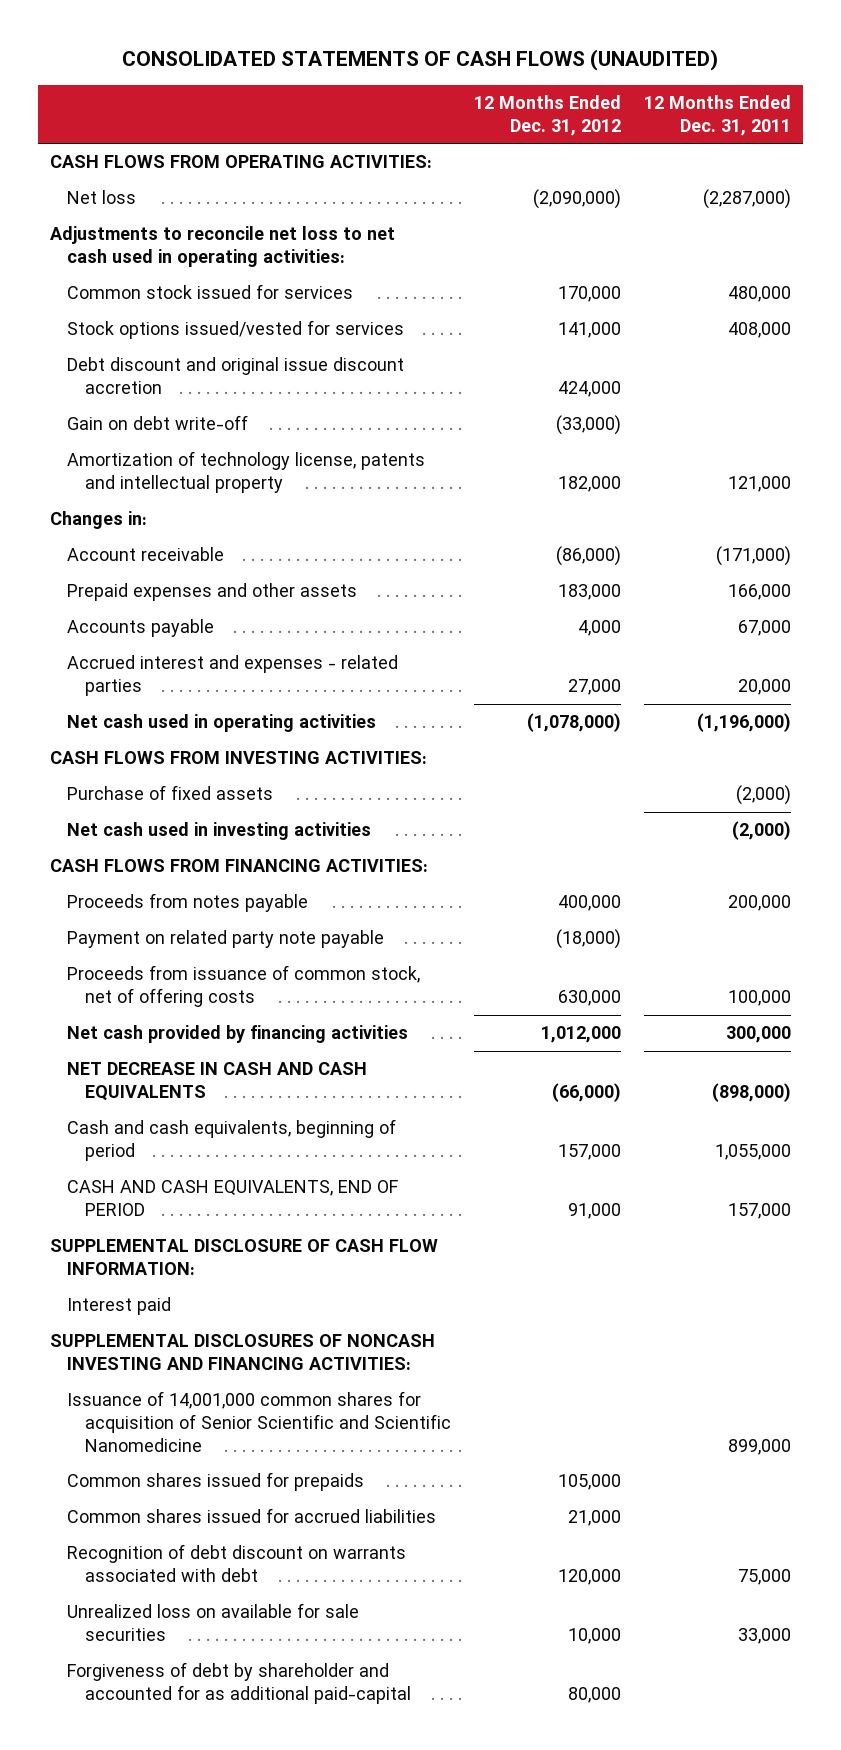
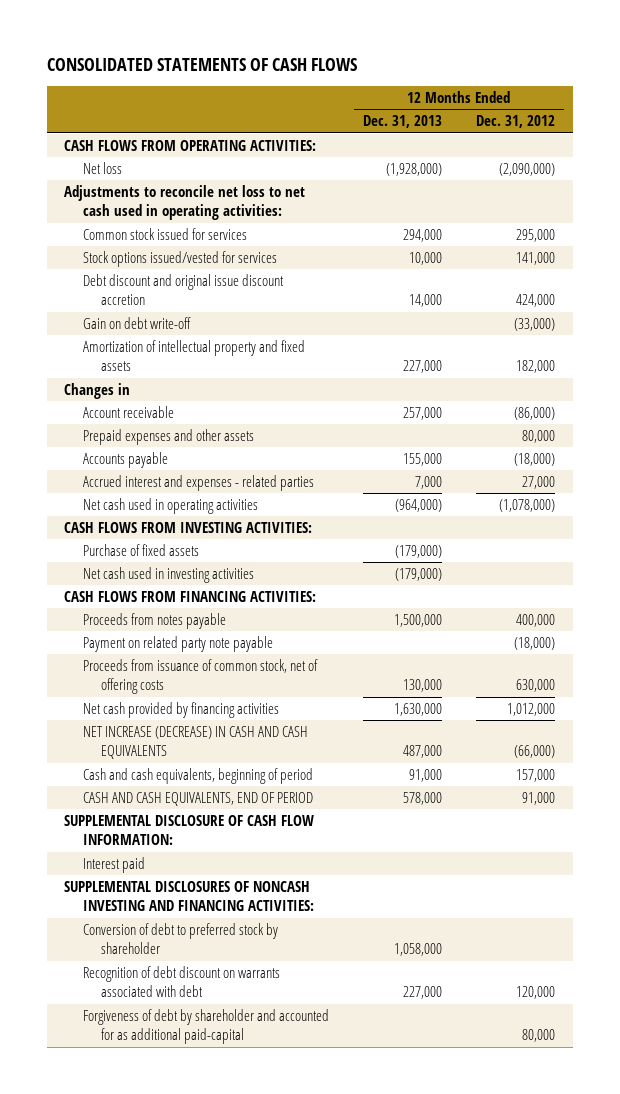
[122,49,719,72] CONSOLIDATED STATEMENTS OF CASH FLOWS (UNAUDITED) -> [47,57,358,71] CONSOLIDATED STATEMENTS OF CASH FLOWS
[643,94,791,136] 12 Months Ended Dec. 31, 2011 -> none
none -> [362,115,442,129] Dec. 31, 2013
[557,286,621,303] 170,000 -> [516,229,556,243] 295,000
[67,451,426,494] Amortization of technology license, patents and intellectual property -> [82,340,305,372] Amortization of intellectual property and fixed assets
[49,511,147,530] Changes in: -> [64,383,131,400] Changes in
[557,584,621,601] 183,000 -> [522,430,556,444] 80,000
[577,620,621,637] 4,000 -> [514,453,556,467] (18,000)
[67,1062,368,1102] NET DECREASE IN CASH AND CASH EQUIVALENTS -> [82,726,308,760] NET INCREASE (DECREASE) IN CASH AND CASH EQUIVALENTS
[67,1391,451,1452] Issuance of 14,001,000 common shares for acquisition of Senior Scientific and Scientific Nanomedicine -> none
[67,1472,365,1492] Common shares issued for prepaids -> none
[67,1508,437,1524] Common shares issued for accrued liabilities -> none
none -> [82,923,278,955] Conversion of debt to preferred stock by shareholder
[67,1603,360,1642] Unrealized loss on available for sale securities -> none

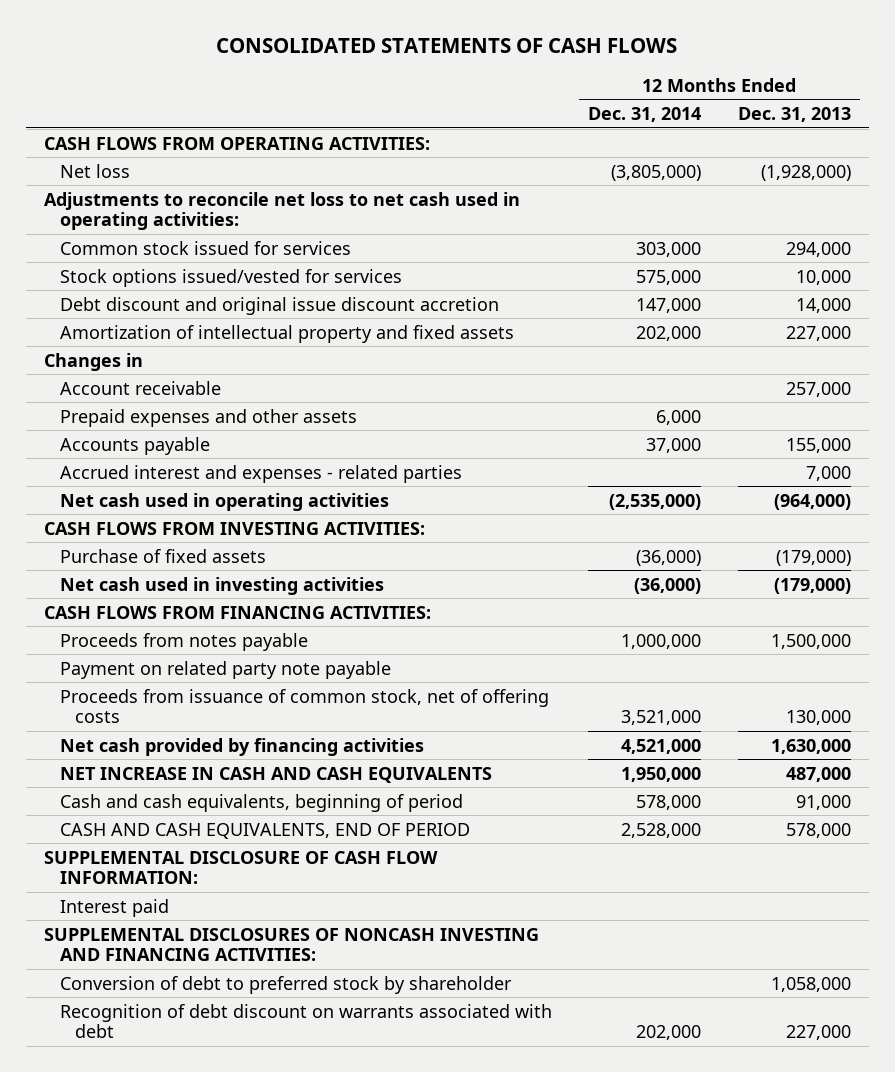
[476,115,556,129] Dec. 31, 2012 -> none
none -> [588,106,702,122] Dec. 31, 2014
[82,317,191,330] Gain on debt write-off -> none
[82,726,308,760] NET INCREASE (DECREASE) IN CASH AND CASH EQUIVALENTS -> [59,766,492,783] NET INCREASE IN CASH AND CASH EQUIVALENTS
[82,1009,329,1045] Forgiveness of debt by shareholder and accounted for as additional paid-capital -> none

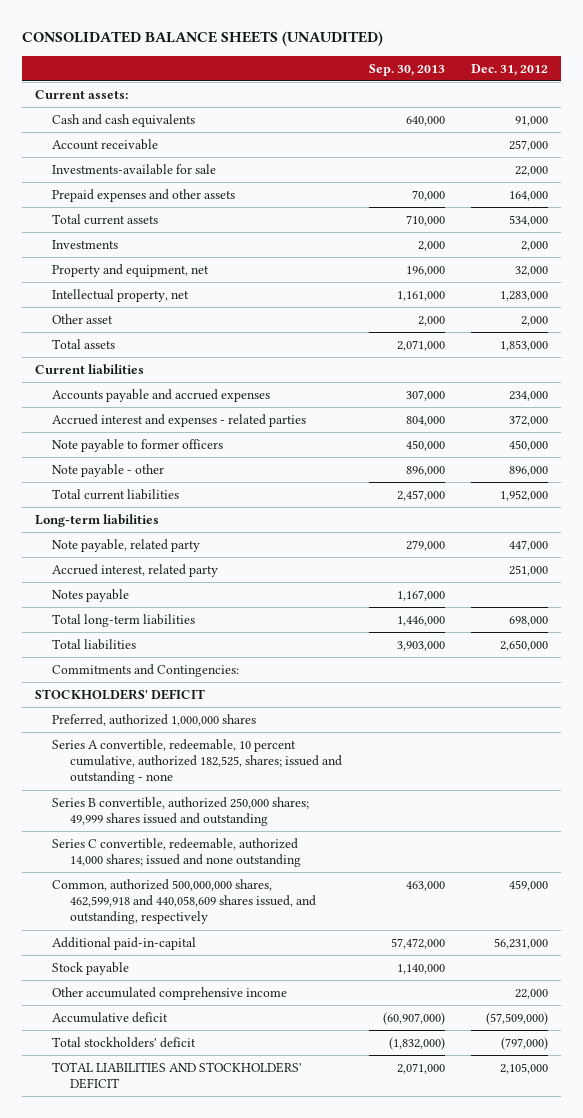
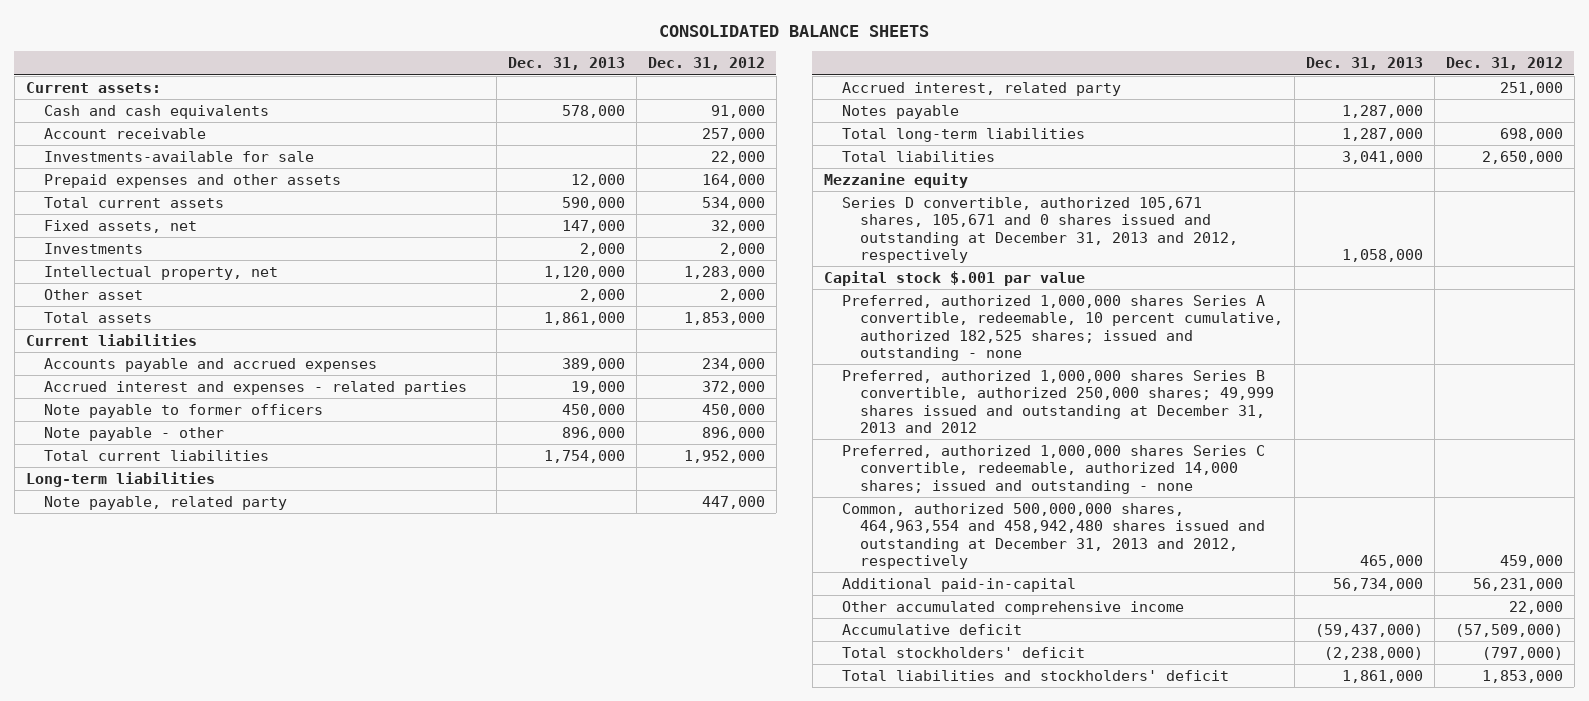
[21,31,383,47] CONSOLIDATED BALANCE SHEETS (UNAUDITED) -> [659,24,930,37] CONSOLIDATED BALANCE SHEETS
[368,63,445,76] Sep. 30, 2013 -> none
none -> [507,57,625,71] Dec. 31, 2013
none -> [43,220,197,234] Fixed assets, net
[52,263,210,277] Property and equipment, net -> none
[52,663,240,677] Commitments and Contingencies: -> none
[34,688,205,700] STOCKHOLDERS' DEFICIT -> none
[52,713,257,726] Preferred, authorized 1,000,000 shares -> none
none -> [823,173,968,189] Mezzanine equity
none -> [841,197,1238,263] Series D convertible, authorized 105,671 shares, 105,671 and 0 shares issued and outstanding at December 31, 2013 and 2012, respectively
none -> [823,271,1085,287] Capital stock $.001 par value
[52,738,343,785] Series A convertible, redeemable, 10 percent cumulative, authorized 182,525, shares; issued and outstanding - none -> [841,295,1283,361] Preferred, authorized 1,000,000 shares Series A convertible, redeemable, 10 percent cumulative, authorized 182,525 shares; issued and outstanding - none
[52,796,310,827] Series B convertible, authorized 250,000 shares; 49,999 shares issued and outstanding -> [841,370,1274,433] Preferred, authorized 1,000,000 shares Series B convertible, authorized 250,000 shares; 49,999 shares issued and outstanding at December 31, 2013 and 2012
[52,837,302,868] Series C convertible, redeemable, authorized 14,000 shares; issued and none outstanding -> [841,445,1265,494] Preferred, authorized 1,000,000 shares Series C convertible, redeemable, authorized 14,000 shares; issued and outstanding - none
[52,878,317,925] Common, authorized 500,000,000 shares, 462,599,918 and 440,058,609 shares issued, and outstanding, respectively -> [841,503,1265,569] Common, authorized 500,000,000 shares, 464,963,554 and 458,942,480 shares issued and outstanding at December 31, 2013 and 2012, respectively
[52,961,130,975] Stock payable -> none
[52,1061,303,1090] TOTAL LIABILITIES AND STOCKHOLDERS' DEFICIT -> [841,670,1229,682] Total liabilities and stockholders' deficit
[500,1062,549,1074] 2,105,000 -> [1481,670,1563,684] 1,853,000

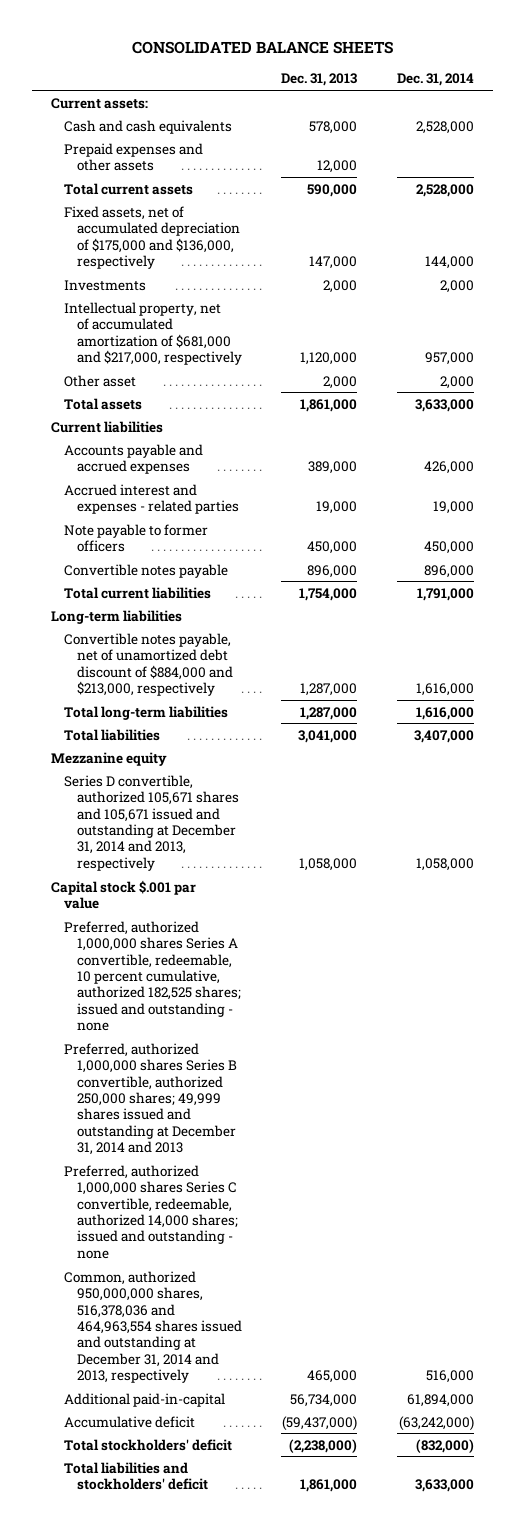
[647,57,765,71] Dec. 31, 2012 -> none
none -> [396,73,474,87] Dec. 31, 2014
[43,128,206,140] Account receivable -> none
[43,151,314,163] Investments-available for sale -> none
[43,220,197,234] Fixed assets, net -> [64,205,241,269] Fixed assets, net of accumulated depreciation of $175,000 and $136,000, respectively
[43,266,278,281] Intellectual property, net -> [64,301,243,365] Intellectual property, net of accumulated amortization of $681,000 and $217,000, respectively
[43,427,224,442] Note payable - other -> [64,563,229,578] Convertible notes payable
[43,496,287,511] Note payable, related party -> none
[841,82,1121,97] Accrued interest, related party -> none
[841,105,959,120] Notes payable -> [64,632,234,696] Convertible notes payable, net of unamortized debt discount of $884,000 and $213,000, respectively
[841,197,1238,263] Series D convertible, authorized 105,671 shares, 105,671 and 0 shares issued and outstanding at December 31, 2013 and 2012, respectively -> [64,774,240,871] Series D convertible, authorized 105,671 shares and 105,671 issued and outstanding at December 31, 2014 and 2013, respectively
[841,370,1274,433] Preferred, authorized 1,000,000 shares Series B convertible, authorized 250,000 shares; 49,999 shares issued and outstanding at December 31, 2013 and 2012 -> [64,1042,238,1156] Preferred, authorized 1,000,000 shares Series B convertible, authorized 250,000 shares; 49,999 shares issued and outstanding at December 31, 2014 and 2013
[841,503,1265,569] Common, authorized 500,000,000 shares, 464,963,554 and 458,942,480 shares issued and outstanding at December 31, 2013 and 2012, respectively -> [64,1270,243,1384] Common, authorized 950,000,000 shares, 516,378,036 and 464,963,554 shares issued and outstanding at December 31, 2014 and 2013, respectively
[841,601,1184,616] Other accumulated comprehensive income -> none

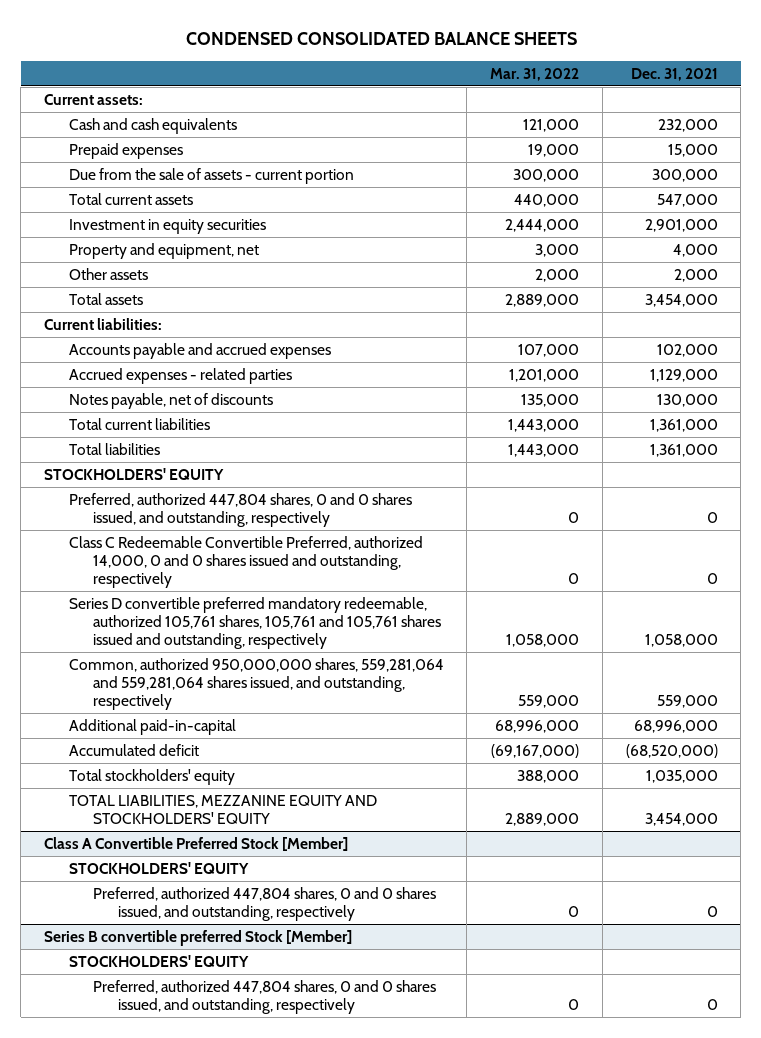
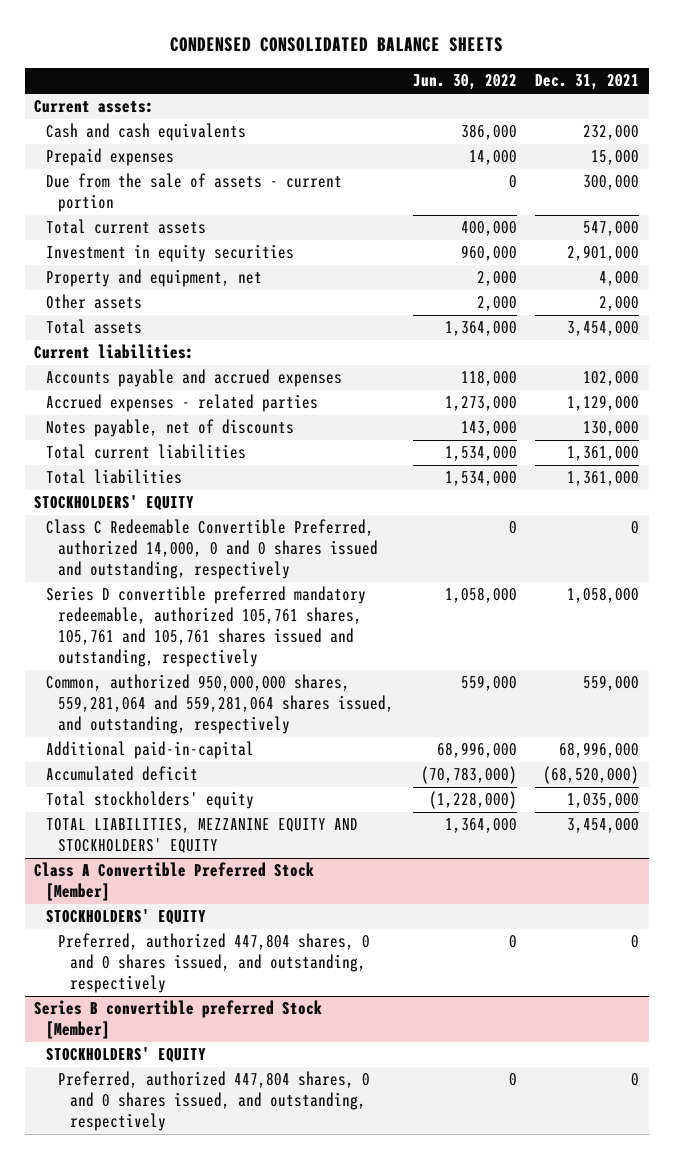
[490,67,580,81] Mar. 31, 2022 -> none
none -> [412,74,517,91] Jun. 30, 2022
[68,493,412,528] Preferred, authorized 447,804 shares, 0 and 0 shares issued, and outstanding, respectively -> none

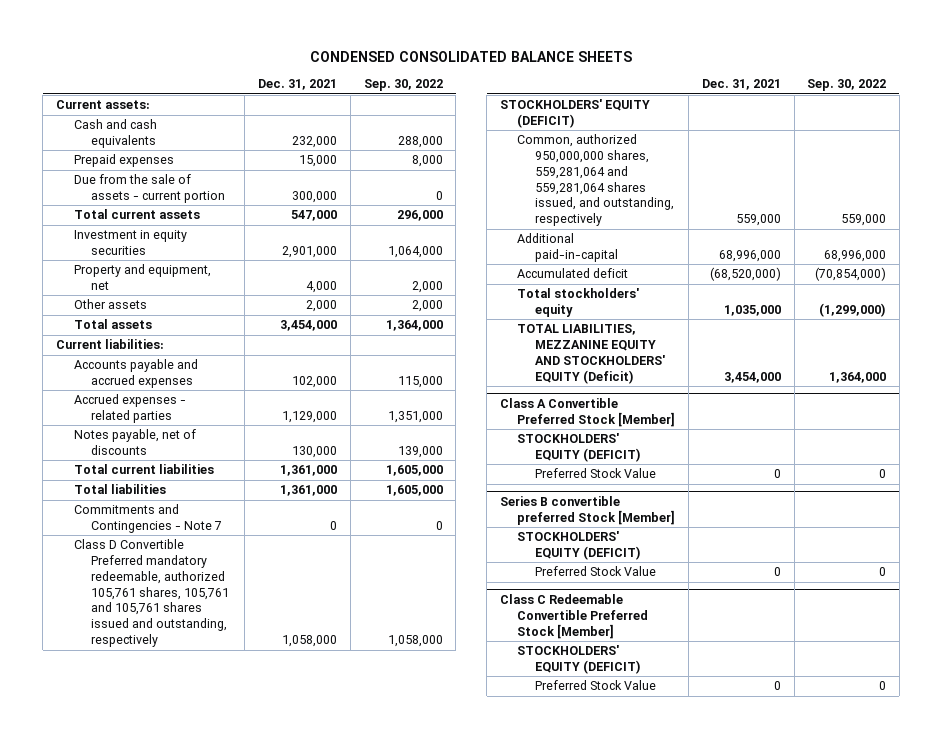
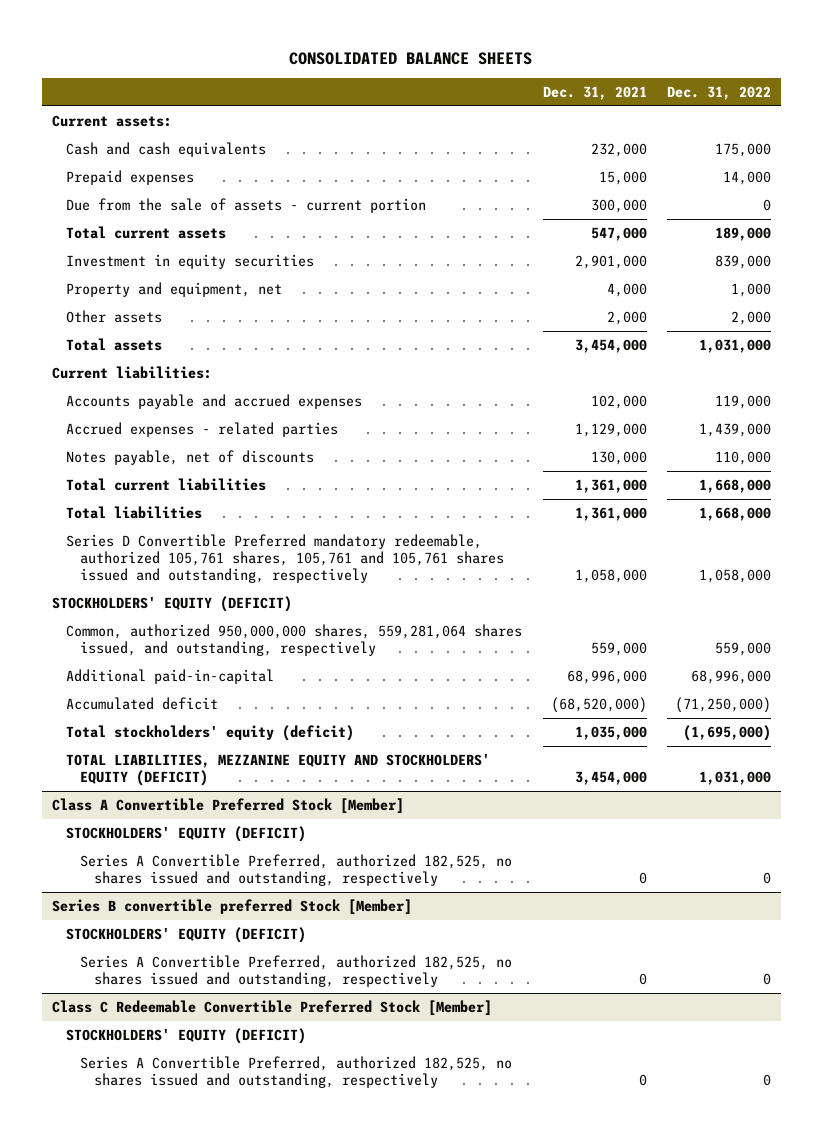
[310,50,633,62] CONDENSED CONSOLIDATED BALANCE SHEETS -> [289,52,533,66] CONSOLIDATED BALANCE SHEETS
[363,79,443,92] Sep. 30, 2022 -> none
none -> [666,86,771,101] Dec. 31, 2022
[73,504,223,533] Commitments and Contingencies - Note 7 -> none
[73,539,230,648] Class D Convertible Preferred mandatory redeemable, authorized 105,761 shares, 105,761 and 105,761 shares issued and outstanding, respectively -> [66,533,505,584] Series D Convertible Preferred mandatory redeemable, authorized 105,761 shares, 105,761 and 105,761 shares issued and outstanding, respectively
[517,134,674,227] Common, authorized 950,000,000 shares, 559,281,064 and 559,281,064 shares issued, and outstanding, respectively -> [66,623,523,657] Common, authorized 950,000,000 shares, 559,281,064 shares issued, and outstanding, respectively
[517,288,640,317] Total stockholders' equity -> [66,724,355,741] Total stockholders' equity (deficit)
[517,324,665,384] TOTAL LIABILITIES, MEZZANINE EQUITY AND STOCKHOLDERS' EQUITY (Deficit) -> [66,753,491,787] TOTAL LIABILITIES, MEZZANINE EQUITY AND STOCKHOLDERS' EQUITY (DEFICIT)
[534,468,656,479] Preferred Stock Value -> [80,853,513,887] Series A Convertible Preferred, authorized 182,525, no shares issued and outstanding, respectively
[534,566,656,577] Preferred Stock Value -> [80,954,513,988] Series A Convertible Preferred, authorized 182,525, no shares issued and outstanding, respectively
[534,680,656,691] Preferred Stock Value -> [80,1055,513,1089] Series A Convertible Preferred, authorized 182,525, no shares issued and outstanding, respectively

